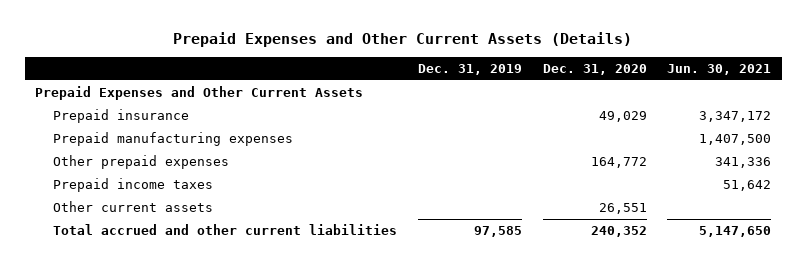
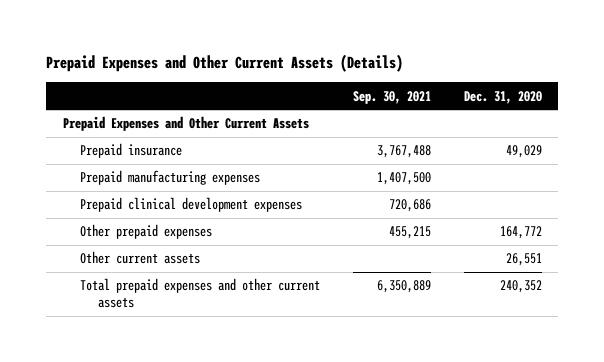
[418,63,523,75] Dec. 31, 2019 -> none
[667,63,772,75] Jun. 30, 2021 -> none
none -> [353,90,432,104] Sep. 30, 2021
none -> [80,197,303,213] Prepaid clinical development expenses
[53,178,214,193] Prepaid income taxes -> none
[53,224,398,236] Total accrued and other current liabilities -> [80,278,321,308] Total prepaid expenses and other current assets

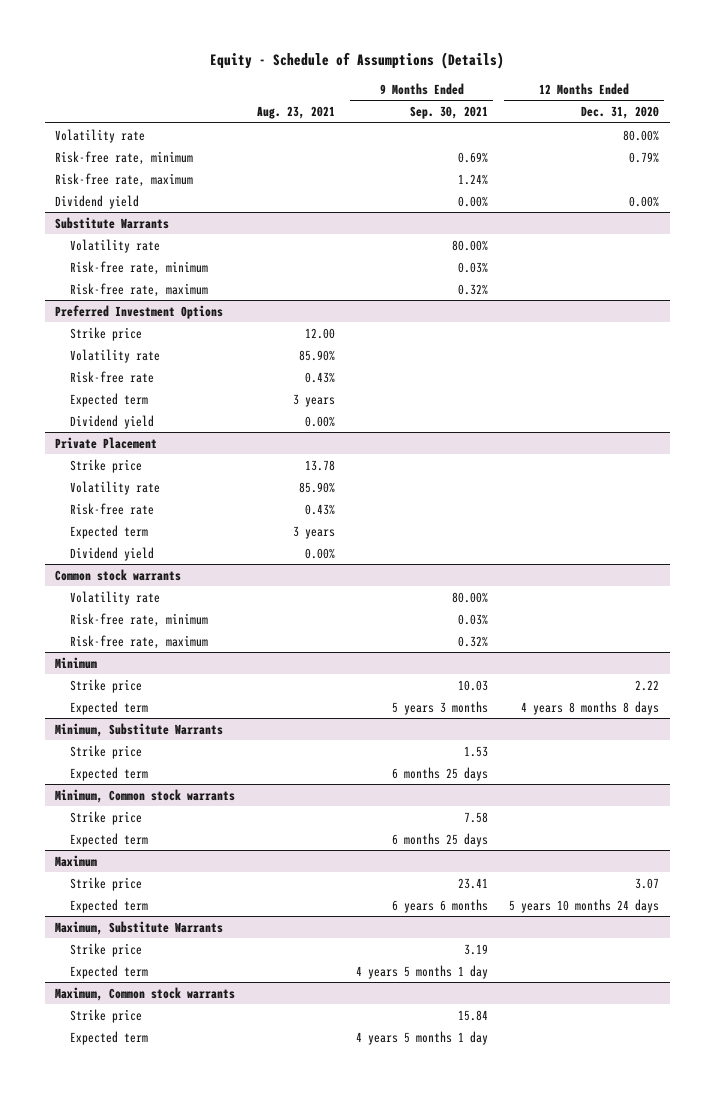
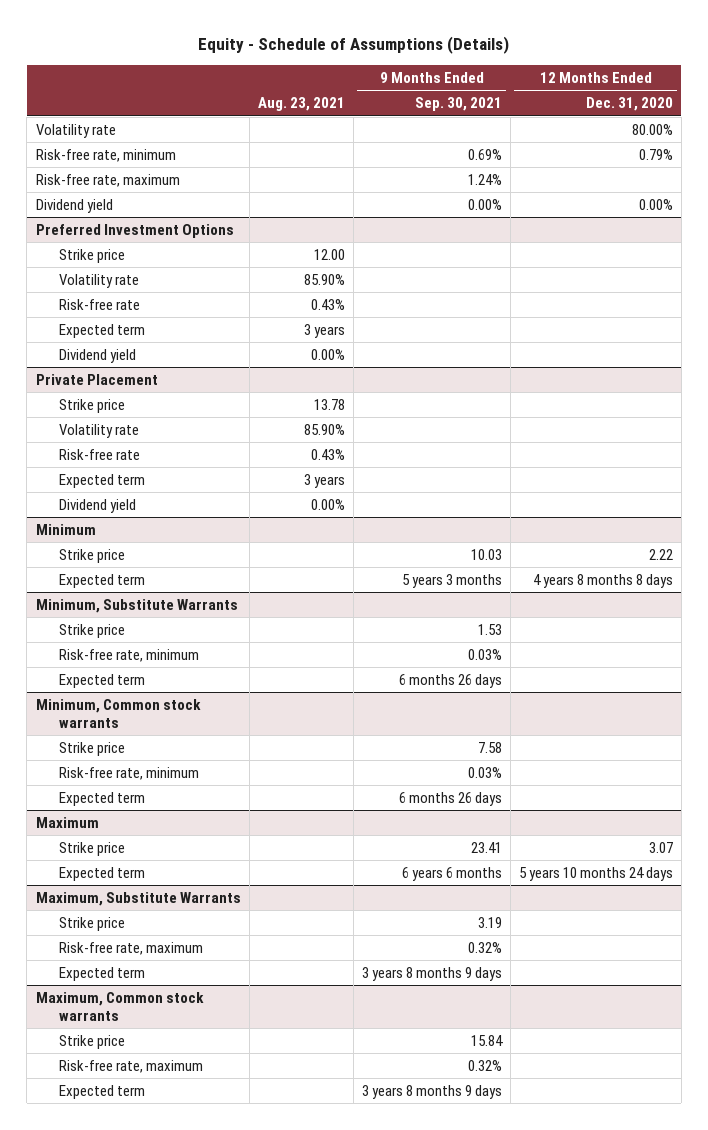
[55,216,170,229] Substitute Warrants -> none
[70,238,161,253] Volatility rate -> none
[70,260,209,275] Risk-free rate, minimum -> none
[70,282,209,297] Risk-free rate, maximum -> none
[55,568,182,581] Common stock warrants -> none
[70,590,161,605] Volatility rate -> none
[70,612,209,627] Risk-free rate, minimum -> none
[70,634,209,649] Risk-free rate, maximum -> none
none -> [58,648,199,662] Risk-free rate, minimum
[391,766,488,781] 6 months 25 days -> [398,673,502,688] 6 months 26 days
none -> [58,766,199,780] Risk-free rate, minimum
[391,832,488,847] 6 months 25 days -> [398,791,502,806] 6 months 26 days
none -> [58,941,203,955] Risk-free rate, maximum
[355,964,488,979] 4 years 5 months 1 day -> [361,966,502,981] 3 years 8 months 9 days
none -> [58,1059,203,1073] Risk-free rate, maximum
[355,1030,488,1045] 4 years 5 months 1 day -> [361,1084,502,1099] 3 years 8 months 9 days

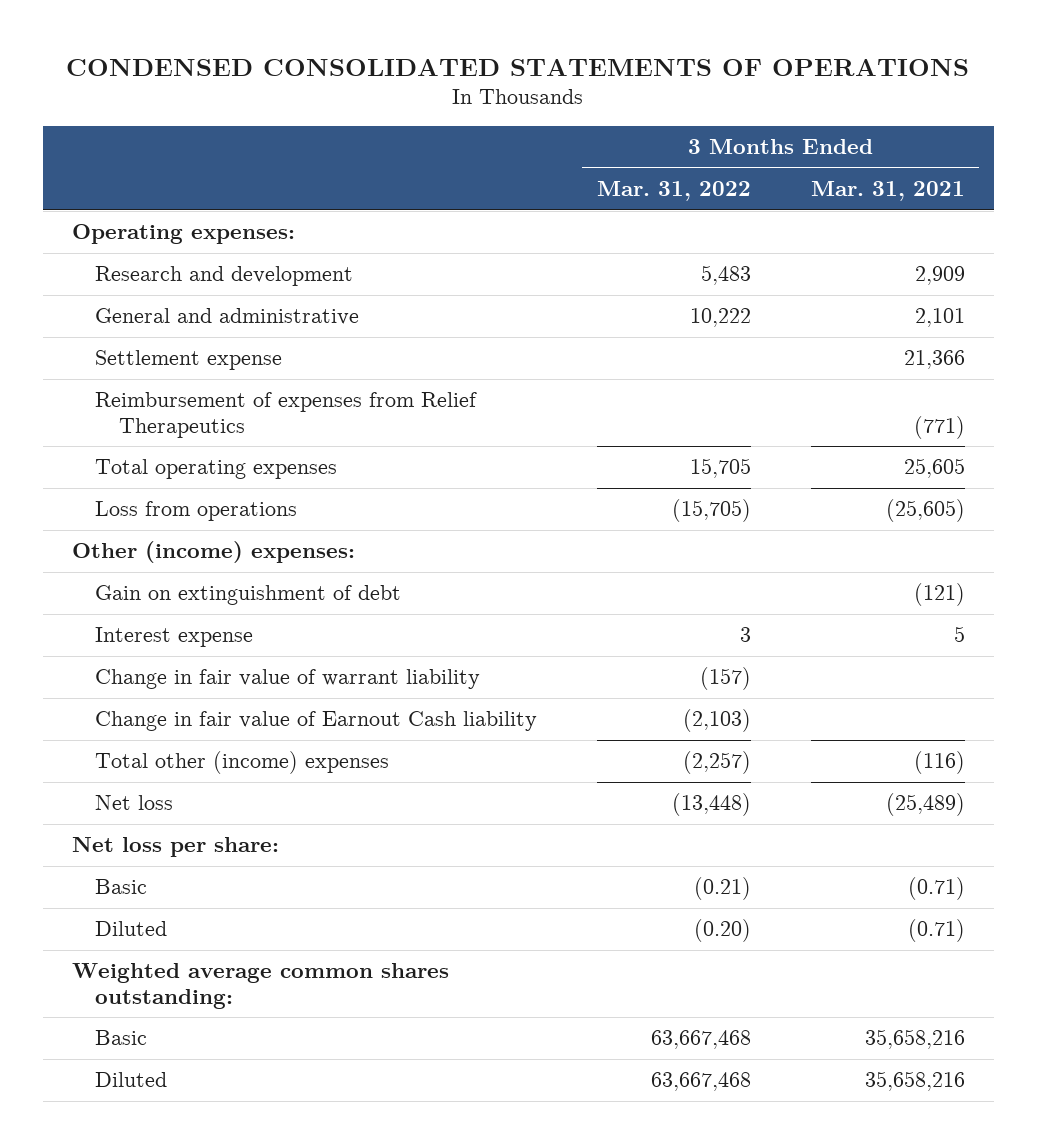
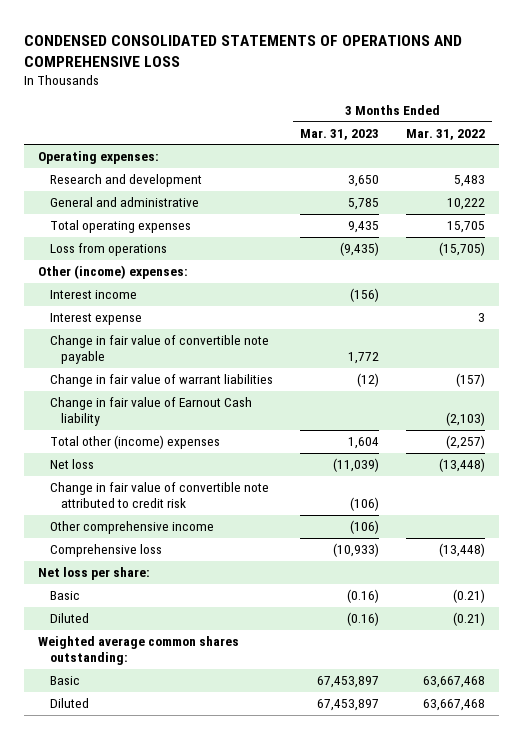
[66,58,970,76] CONDENSED CONSOLIDATED STATEMENTS OF OPERATIONS -> [24,34,463,67] CONDENSED CONSOLIDATED STATEMENTS OF OPERATIONS AND COMPREHENSIVE LOSS
[810,181,965,202] Mar. 31, 2021 -> none
none -> [300,128,380,140] Mar. 31, 2023
[95,350,283,371] Settlement expense -> none
[95,392,478,438] Reimbursement of expenses from Relief Therapeutics -> none
[95,585,402,606] Gain on extinguishment of debt -> none
none -> [49,290,137,300] Interest income
none -> [49,335,269,365] Change in fair value of convertible note payable
[95,669,481,690] Change in fair value of warrant liability -> [49,374,273,388] Change in fair value of warrant liabilities
none -> [49,482,269,509] Change in fair value of convertible note attributed to credit risk
none -> [49,521,214,535] Other comprehensive income
none -> [49,544,162,558] Comprehensive loss
[694,919,752,943] (0.20) -> [453,612,486,627] (0.21)

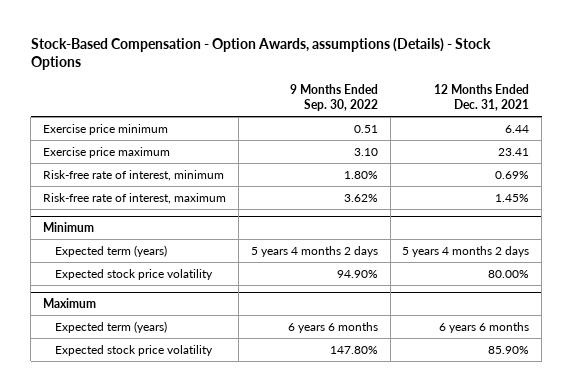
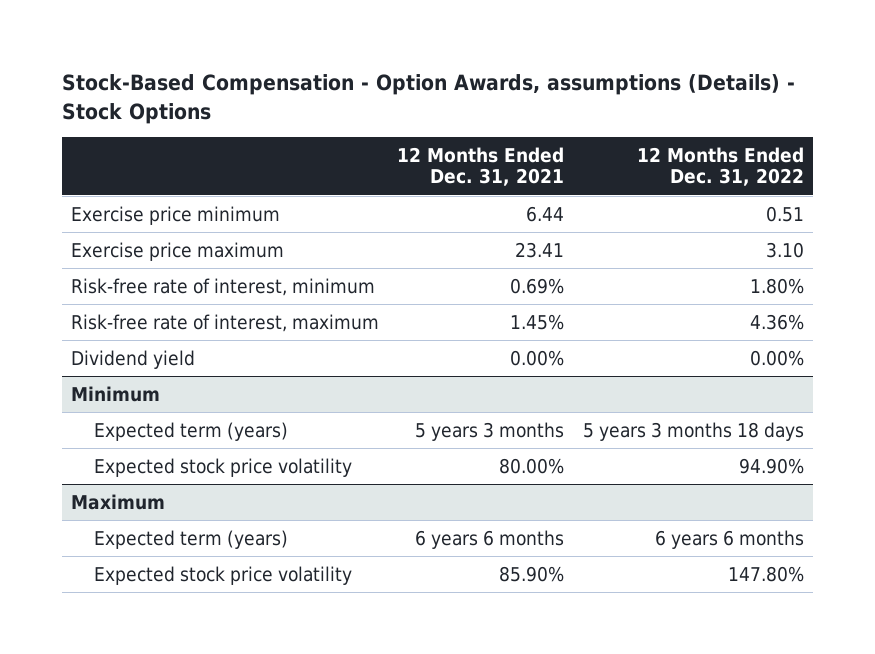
[289,84,378,111] 9 Months Ended Sep. 30, 2022 -> none
none -> [636,146,804,187] 12 Months Ended Dec. 31, 2022
none -> [71,349,196,369] Dividend yield
[402,245,530,257] 5 years 4 months 2 days -> [415,421,565,441] 5 years 3 months

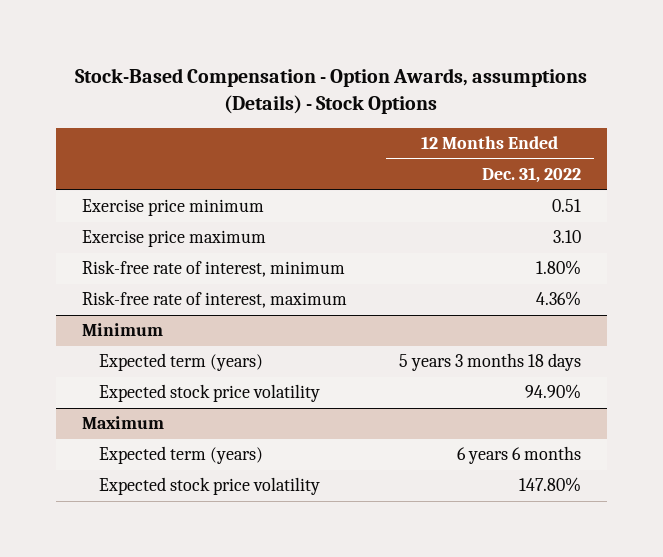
[397,146,565,187] 12 Months Ended Dec. 31, 2021 -> none
[71,349,196,369] Dividend yield -> none

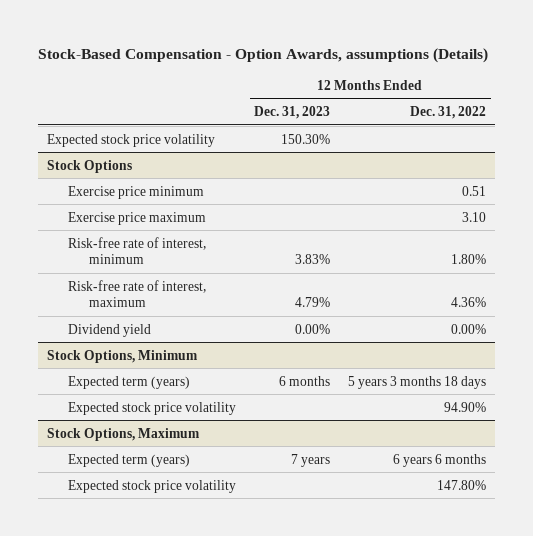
[75,68,588,115] Stock-Based Compensation - Option Awards, assumptions (Details) - Stock Options -> [37,47,488,63] Stock-Based Compensation - Option Awards, assumptions (Details)
none -> [254,106,331,120] Dec. 31, 2023
none -> [46,133,215,147] Expected stock price volatility
none -> [46,159,132,173] Stock Options
[82,323,164,337] Minimum -> none
none -> [68,323,152,337] Dividend yield
none -> [46,349,198,363] Stock Options, Minimum
[82,416,165,430] Maximum -> none
none -> [46,427,200,441] Stock Options, Maximum

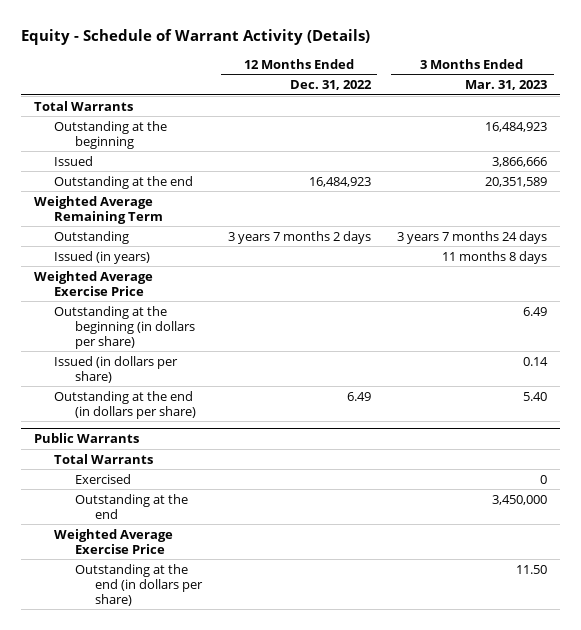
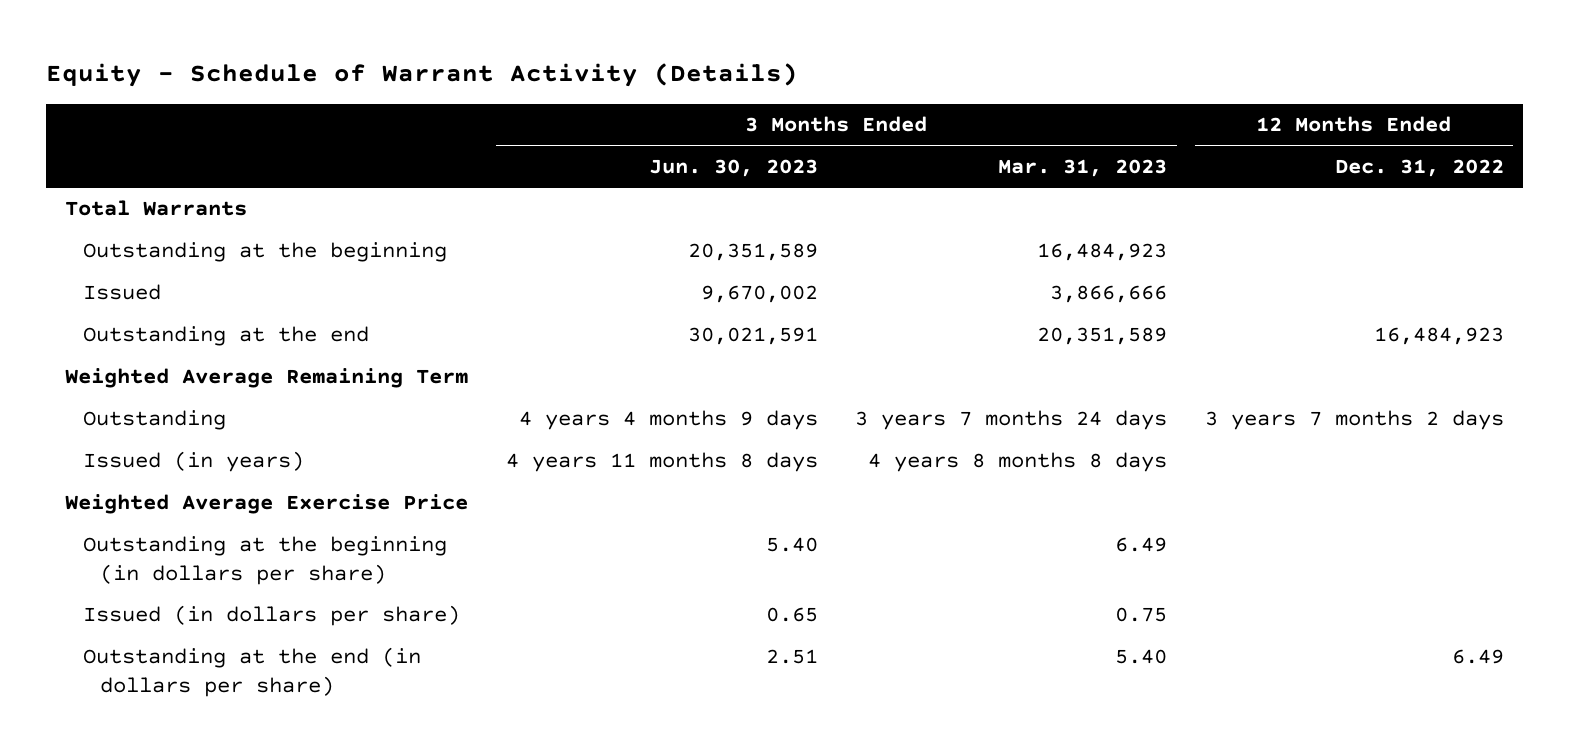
none -> [648,159,818,178] Jun. 30, 2023
[442,250,548,264] 11 months 8 days -> [868,452,1168,473] 4 years 8 months 8 days
[523,356,549,366] 0.14 -> [1115,607,1168,623] 0.75
[34,433,140,444] Public Warrants -> none
[54,453,154,464] Total Warrants -> none
[74,473,131,484] Exercised -> none
[74,493,188,519] Outstanding at the end -> none
[54,528,174,554] Weighted Average Exercise Price -> none
[74,563,203,607] Outstanding at the end (in dollars per share) -> none

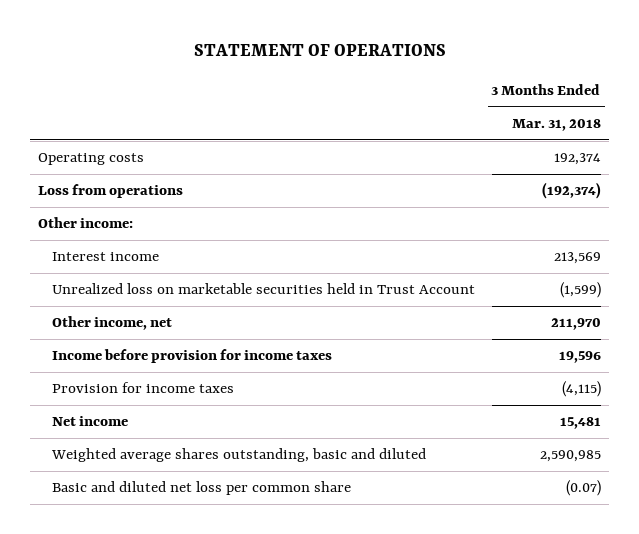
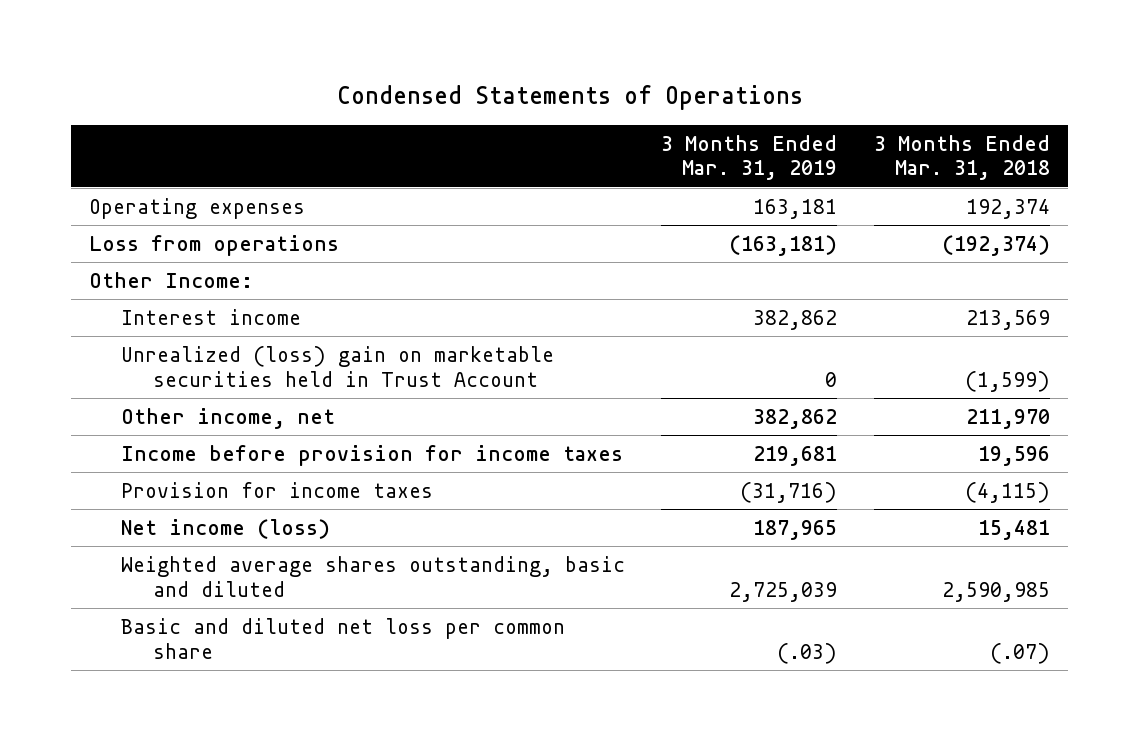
[193,44,446,57] STATEMENT OF OPERATIONS -> [336,84,803,110] Condensed Statements of Operations
none -> [661,134,838,181] 3 Months Ended Mar. 31, 2019
[38,153,145,166] Operating costs -> [89,197,306,219] Operating expenses
[38,217,134,229] Other income: -> [89,271,254,288] Other Income:
[51,283,475,295] Unrealized loss on marketable securities held in Trust Account -> [121,345,555,387] Unrealized (loss) gain on marketable securities held in Trust Account
[51,416,128,427] Net income -> [121,518,331,539] Net income (loss)
[565,480,601,497] (0.07) -> [989,642,1050,664] (.07)

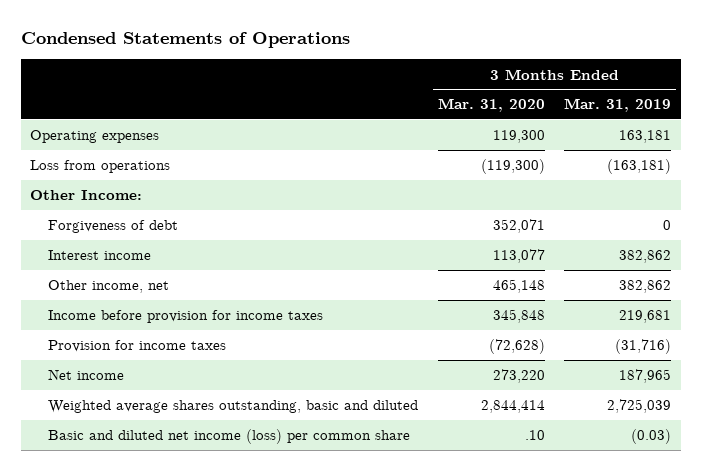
[873,134,1050,181] 3 Months Ended Mar. 31, 2018 -> none
none -> [437,98,545,113] Mar. 31, 2020
none -> [47,220,178,234] Forgiveness of debt
[121,345,555,387] Unrealized (loss) gain on marketable securities held in Trust Account -> none
[121,518,331,539] Net income (loss) -> [47,369,124,381] Net income
[121,617,566,659] Basic and diluted net loss per common share -> [47,429,410,445] Basic and diluted net income (loss) per common share
[777,642,838,664] (.03) -> [631,429,672,445] (0.03)

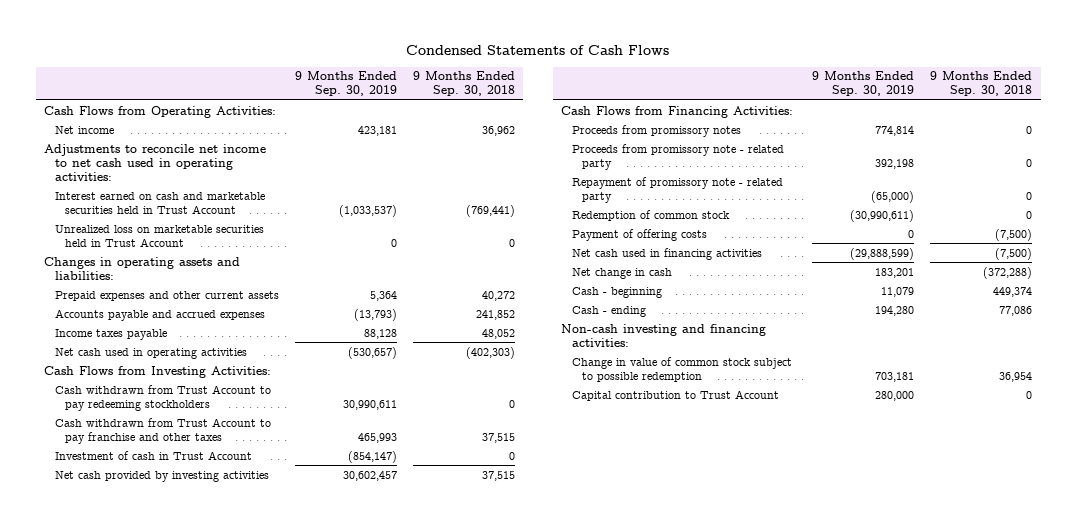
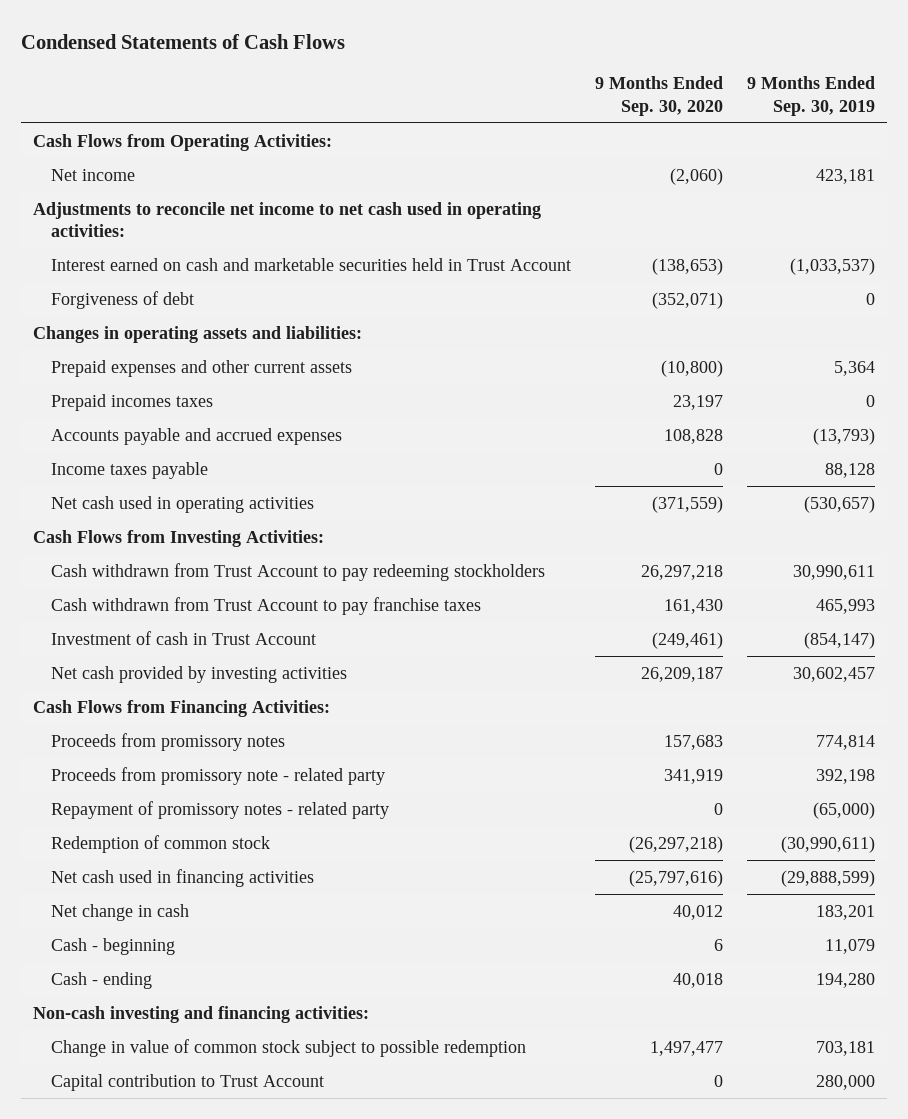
[413,71,516,97] 9 Months Ended Sep. 30, 2018 -> none
none -> [595,76,724,116] 9 Months Ended Sep. 30, 2020
[54,224,264,247] Unrealized loss on marketable securities held in Trust Account -> none
none -> [51,290,195,309] Forgiveness of debt
none -> [51,393,214,411] Prepaid incomes taxes
[54,417,271,444] Cash withdrawn from Trust Account to pay franchise and other taxes -> [51,596,482,615] Cash withdrawn from Trust Account to pay franchise taxes
[571,176,783,203] Repayment of promissory note - related party -> [51,800,390,819] Repayment of promissory notes - related party
[571,228,707,241] Payment of offering costs -> none

